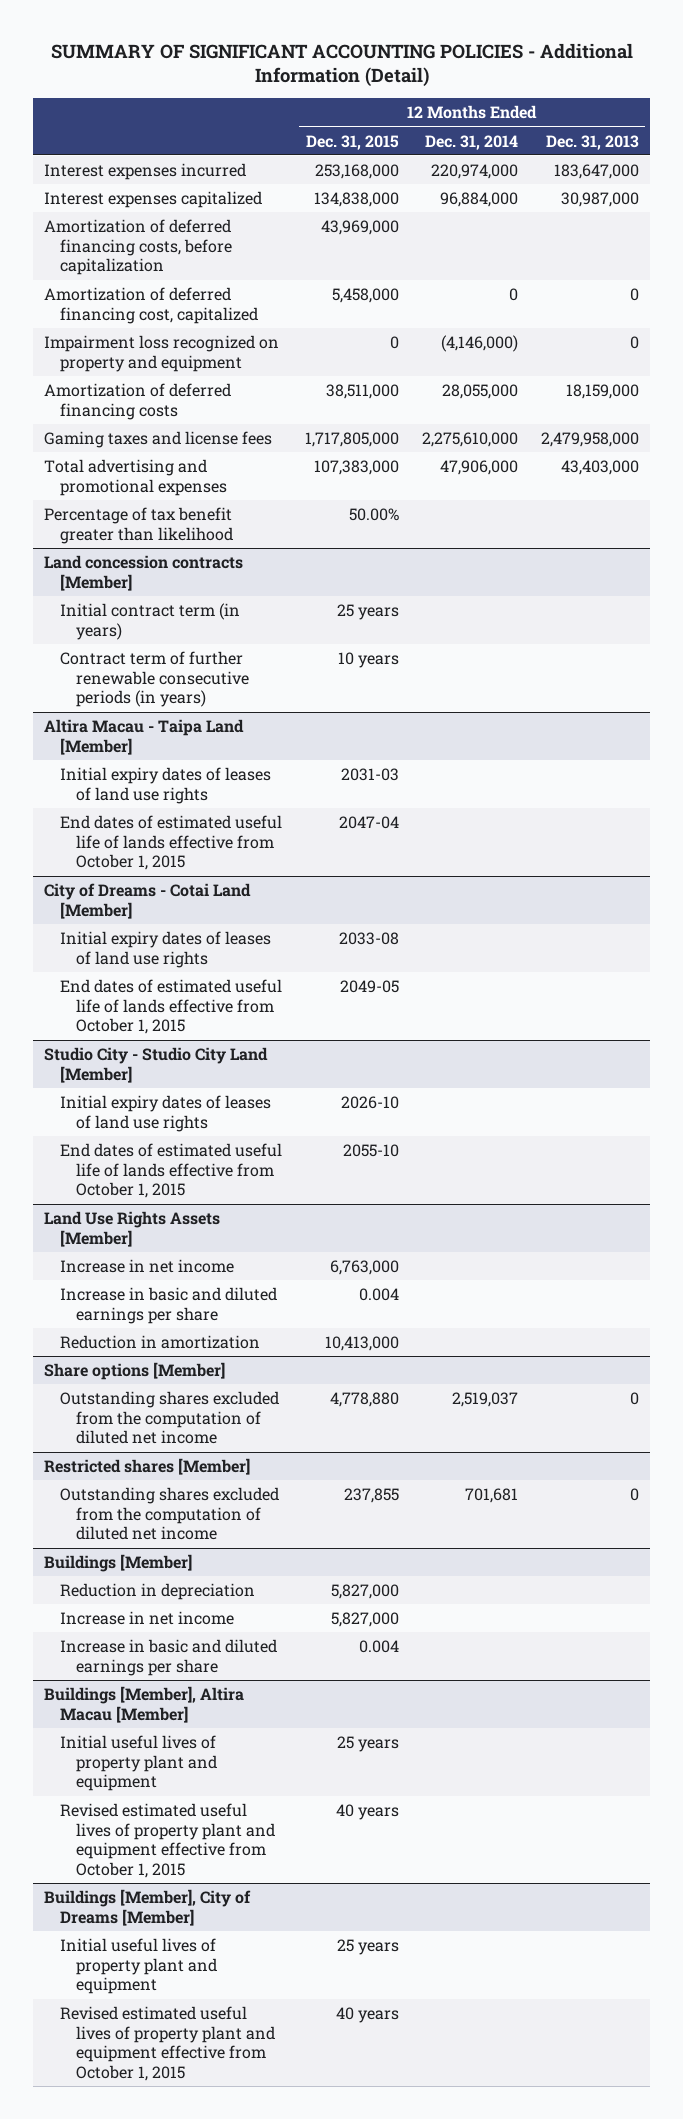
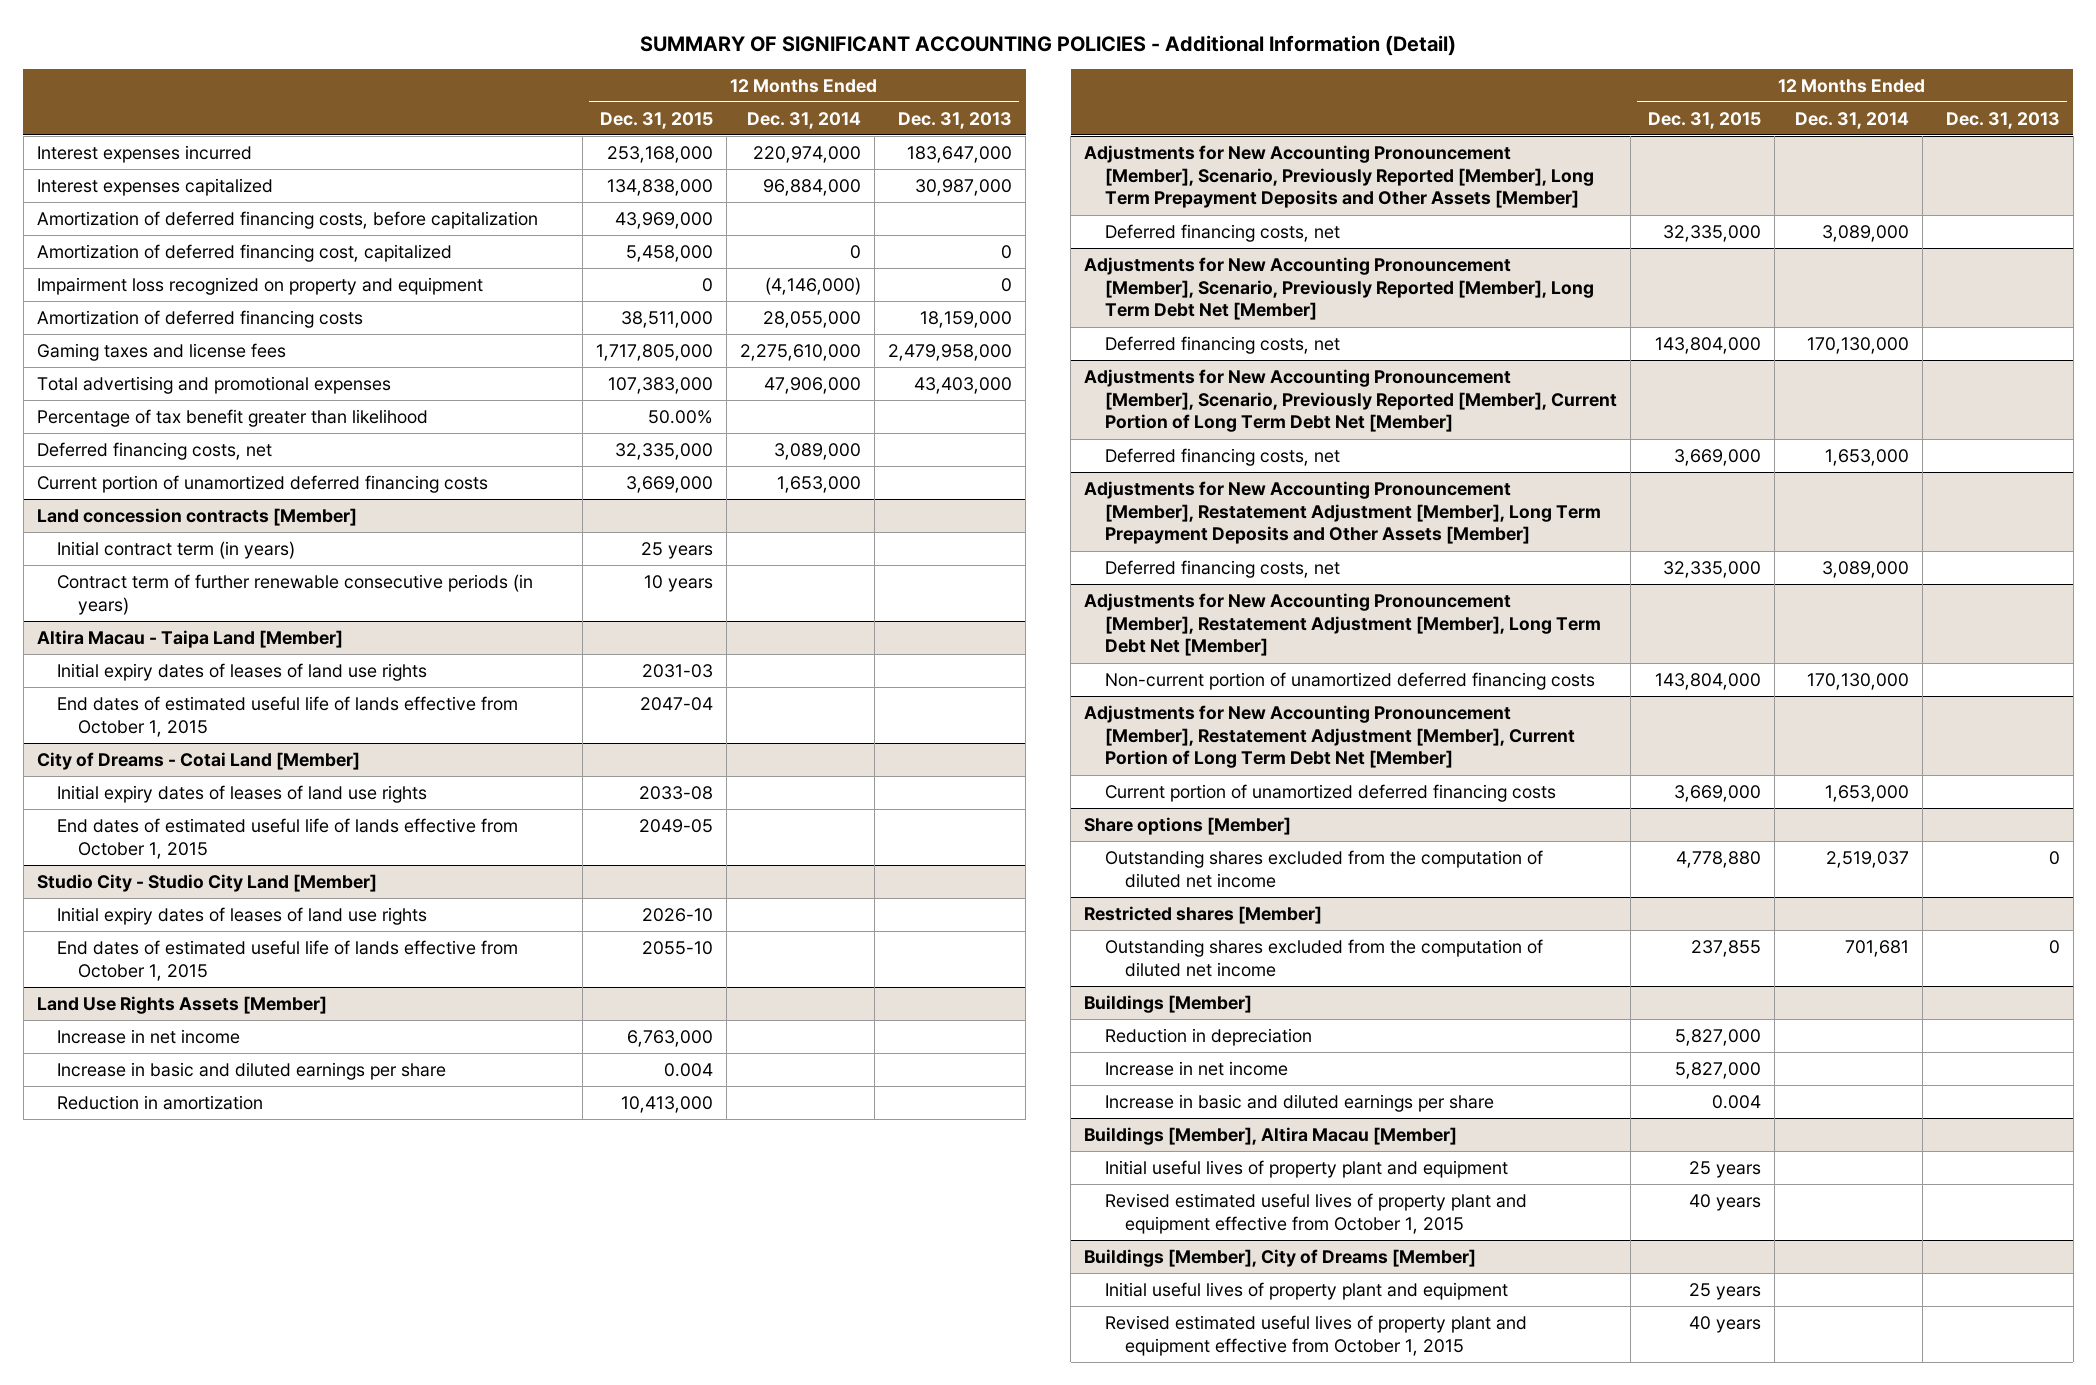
none -> [36,441,272,460] Deferred financing costs, net
none -> [36,474,488,493] Current portion of unamortized deferred financing costs
none -> [1084,144,1594,209] Adjustments for New Accounting Pronouncement [Member], Scenario, Previously Reported [Member], Long Term Prepayment Deposits and Other Assets [Member]
none -> [1104,223,1340,242] Deferred financing costs, net
none -> [1084,256,1594,321] Adjustments for New Accounting Pronouncement [Member], Scenario, Previously Reported [Member], Long Term Debt Net [Member]
none -> [1104,335,1340,354] Deferred financing costs, net
none -> [1084,368,1617,433] Adjustments for New Accounting Pronouncement [Member], Scenario, Previously Reported [Member], Current Portion of Long Term Debt Net [Member]
none -> [1104,447,1340,466] Deferred financing costs, net
none -> [1084,480,1601,545] Adjustments for New Accounting Pronouncement [Member], Restatement Adjustment [Member], Long Term Prepayment Deposits and Other Assets [Member]
none -> [1104,559,1340,578] Deferred financing costs, net
none -> [1084,592,1601,657] Adjustments for New Accounting Pronouncement [Member], Restatement Adjustment [Member], Long Term Debt Net [Member]
none -> [1104,671,1595,690] Non-current portion of unamortized deferred financing costs
none -> [1084,704,1575,769] Adjustments for New Accounting Pronouncement [Member], Restatement Adjustment [Member], Current Portion of Long Term Debt Net [Member]
none -> [1104,783,1556,802] Current portion of unamortized deferred financing costs

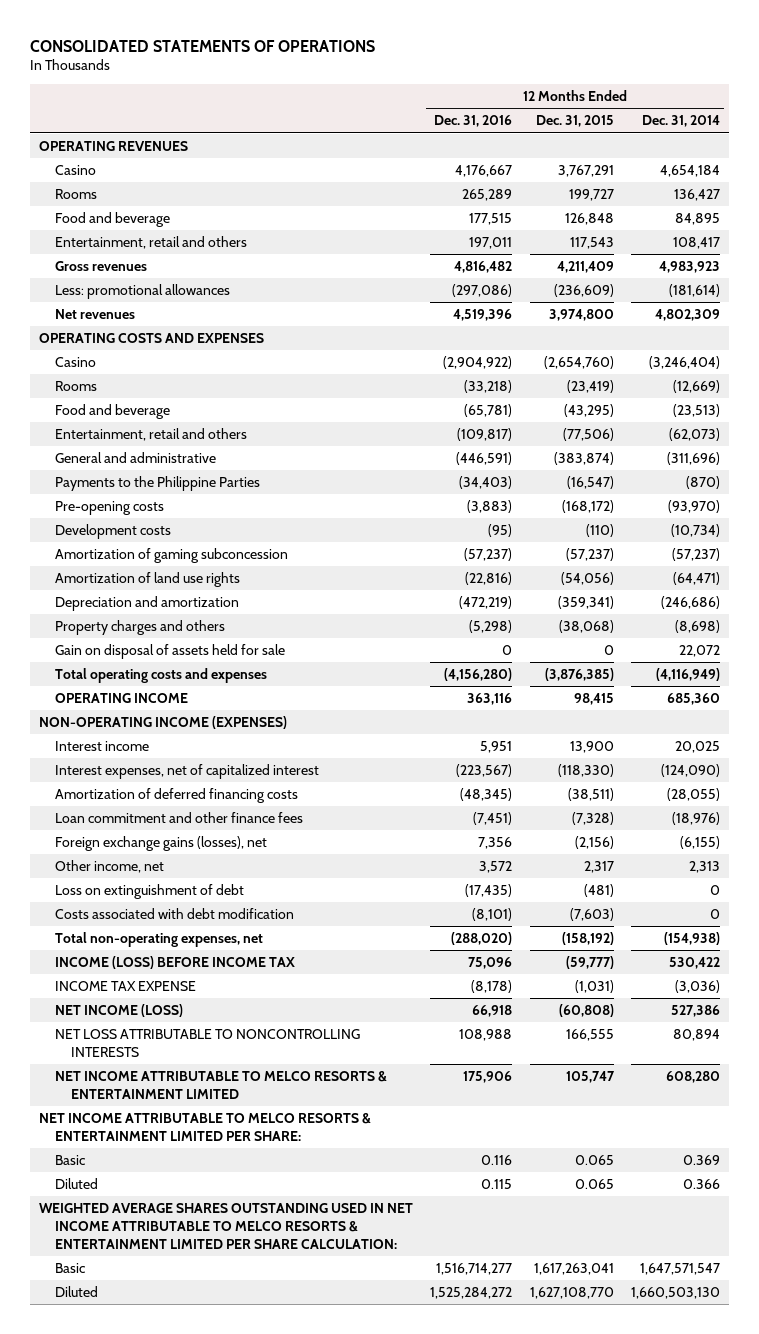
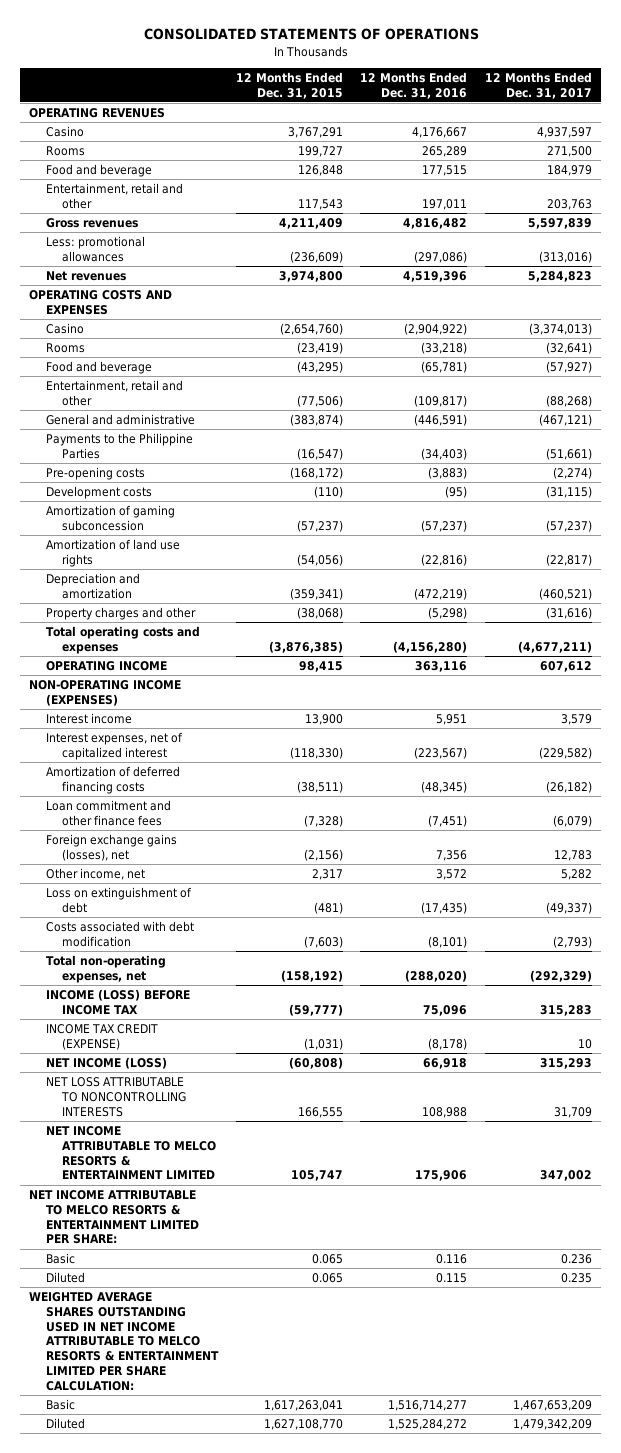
[641,115,720,128] Dec. 31, 2014 -> none
none -> [485,71,593,99] 12 Months Ended Dec. 31, 2017
[54,235,247,249] Entertainment, retail and others -> [45,183,183,209] Entertainment, retail and other
[54,427,247,441] Entertainment, retail and others -> [45,380,183,406] Entertainment, retail and other
[54,643,285,659] Gain on disposal of assets held for sale -> none
[54,619,225,635] Property charges and others -> [45,607,196,621] Property charges and other
[54,980,196,991] INCOME TAX EXPENSE -> [45,1024,158,1050] INCOME TAX CREDIT (EXPENSE)

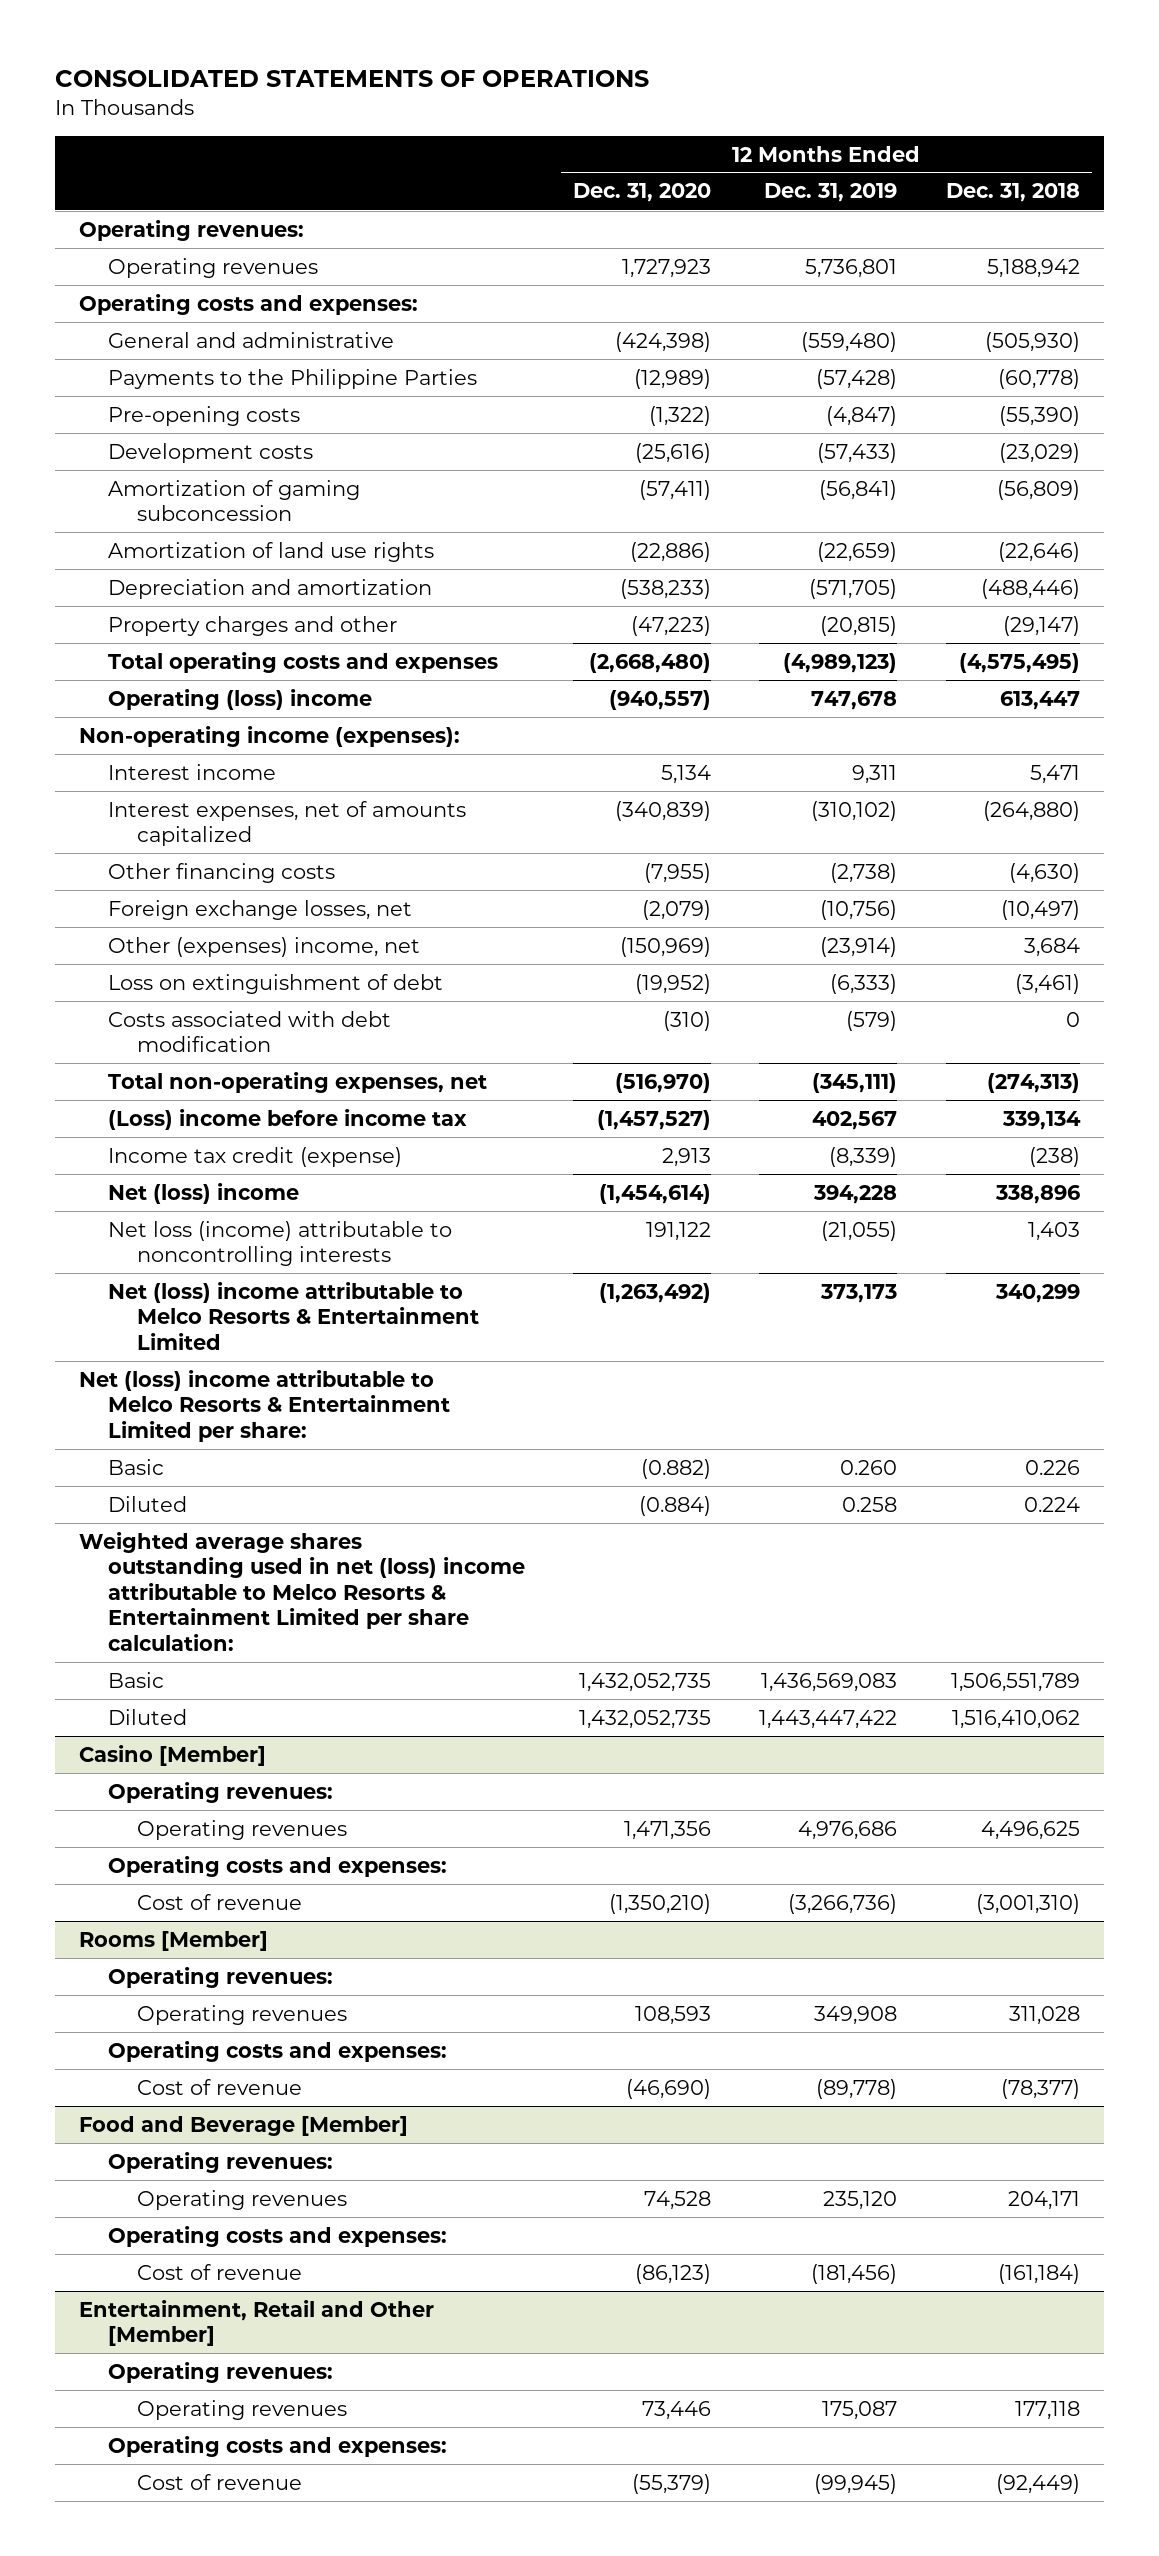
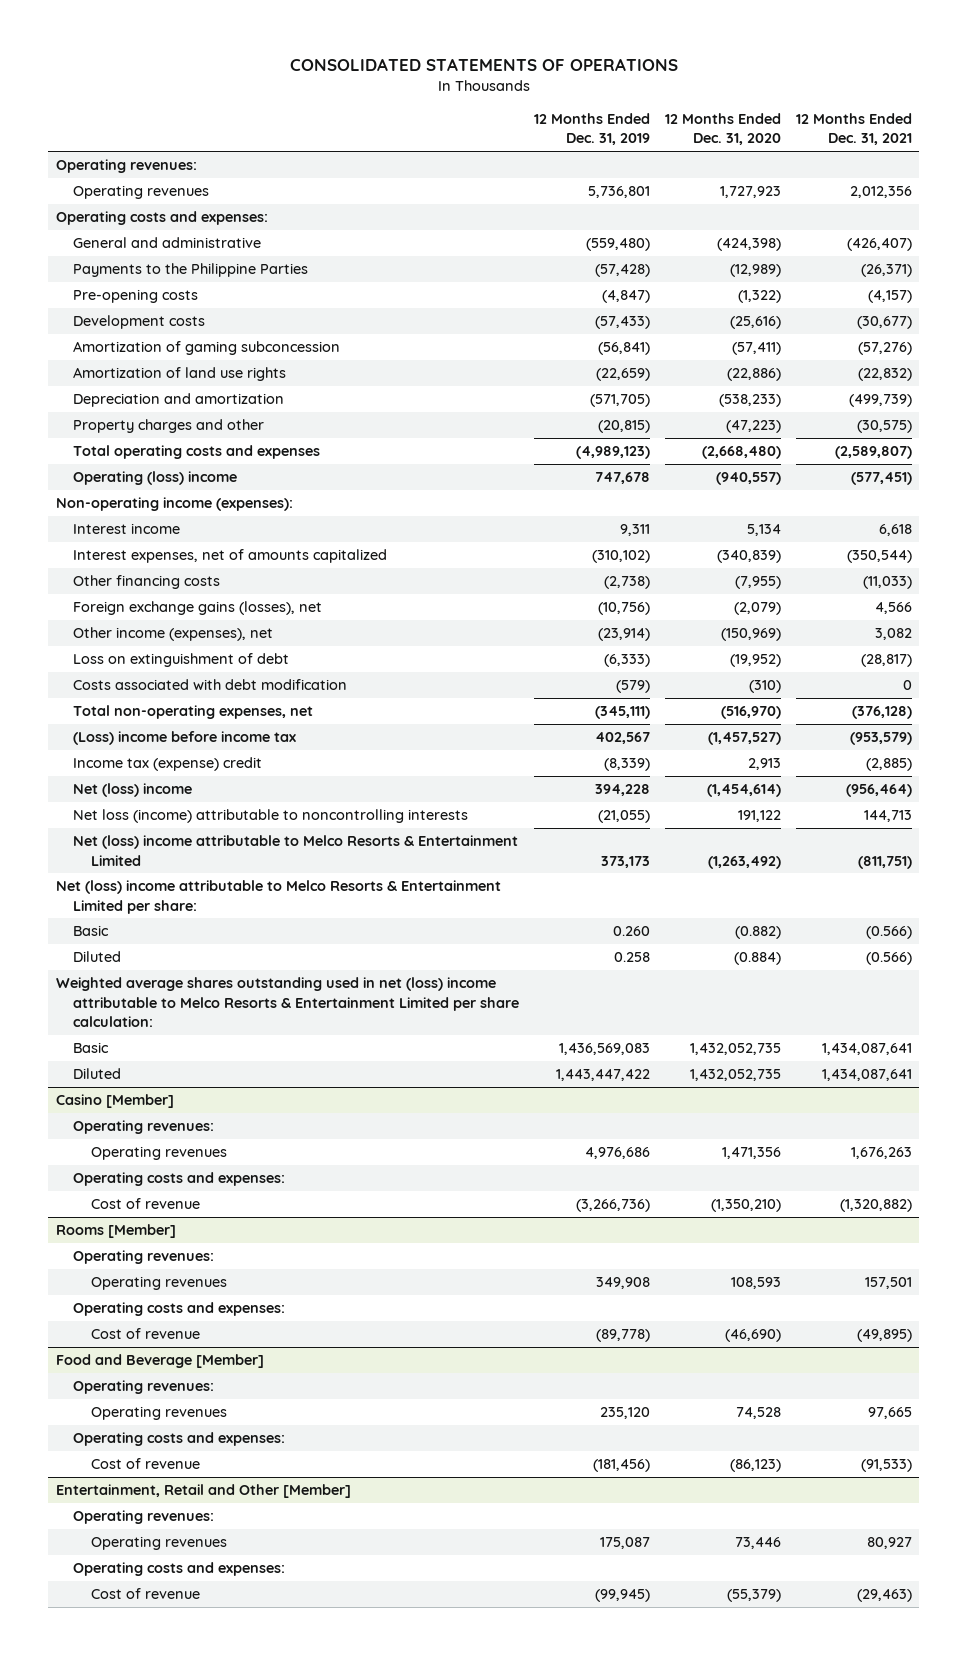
[945,183,1080,203] Dec. 31, 2018 -> none
none -> [795,113,912,146] 12 Months Ended Dec. 31, 2021
[108,899,413,920] Foreign exchange losses, net -> [73,601,323,616] Foreign exchange gains (losses), net
[108,936,421,957] Other (expenses) income, net -> [73,627,274,642] Other income (expenses), net
[108,1146,403,1167] Income tax credit (expense) -> [73,757,263,772] Income tax (expense) credit

